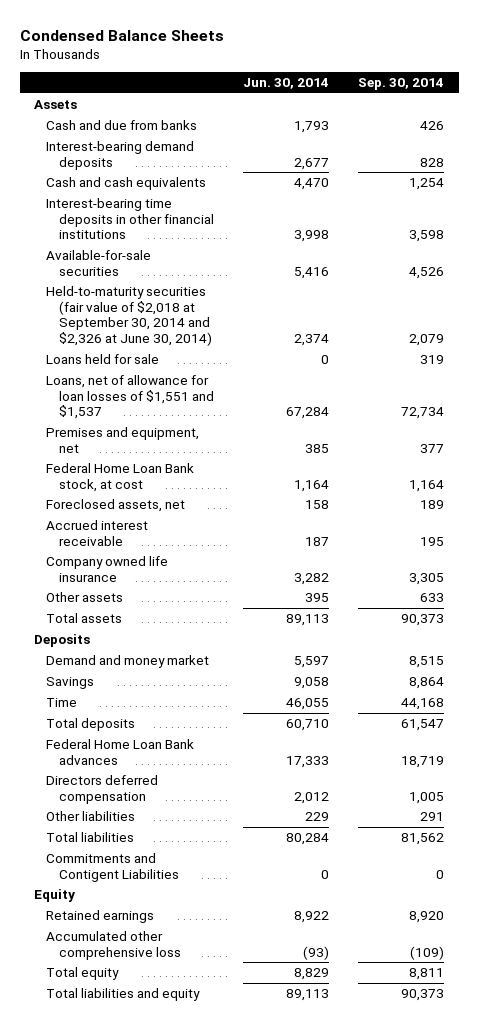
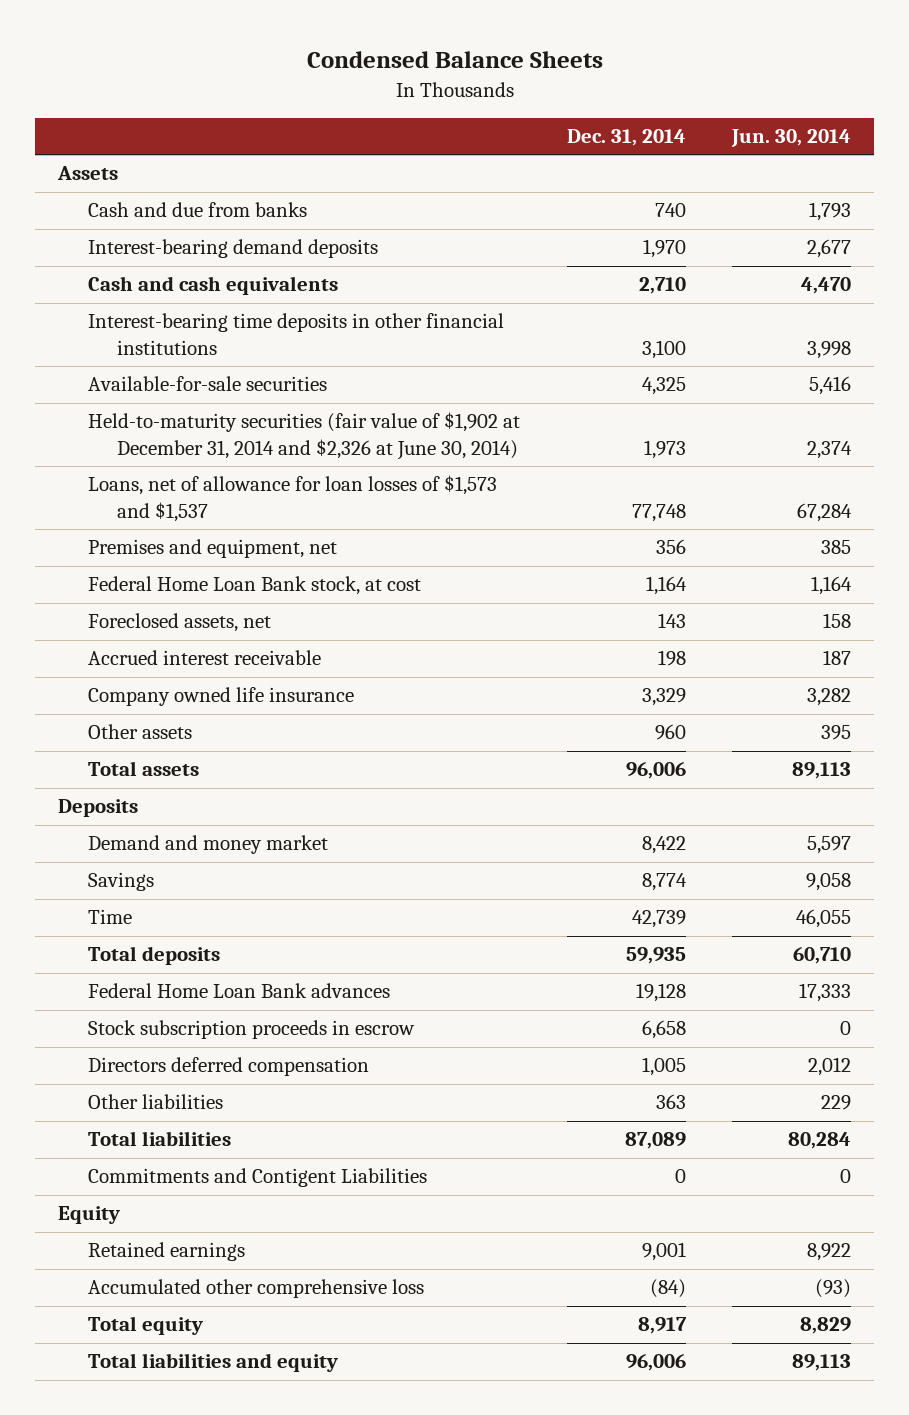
[358,78,445,91] Sep. 30, 2014 -> none
none -> [566,129,686,147] Dec. 31, 2014
[46,354,160,365] Loans held for sale -> none
[46,286,212,346] Held-to-maturity securities (fair value of $2,018 at September 30, 2014 and $2,326 at June 30, 2014) -> [87,412,520,460] Held-to-maturity securities (fair value of $1,902 at December 31, 2014 and $2,326 at June 30, 2014)
[46,375,214,420] Loans, net of allowance for loan losses of $1,551 and $1,537 -> [87,475,497,522] Loans, net of allowance for loan losses of $1,573 and $1,537
none -> [87,1020,415,1040] Stock subscription proceeds in escrow

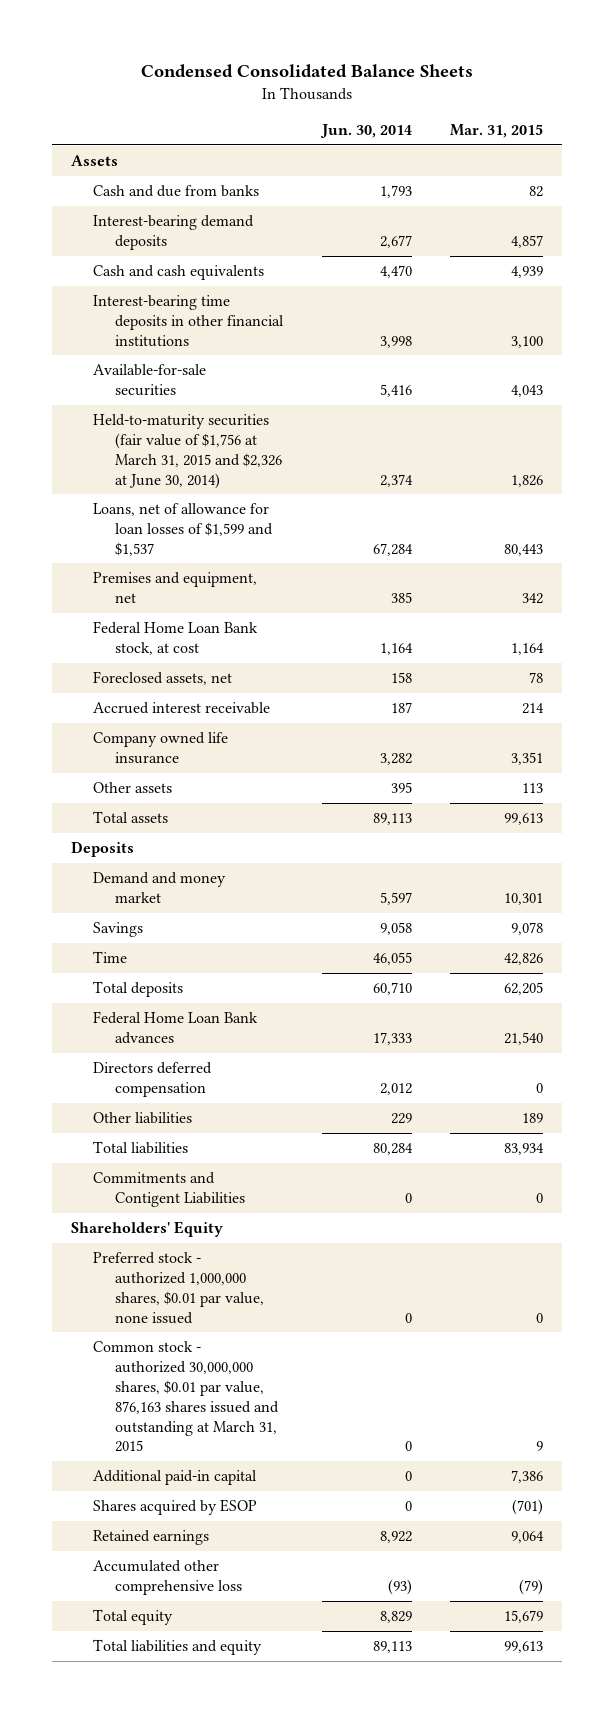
[306,50,603,68] Condensed Balance Sheets -> [141,64,474,79] Condensed Consolidated Balance Sheets
[566,129,686,147] Dec. 31, 2014 -> none
none -> [449,124,543,139] Mar. 31, 2015
[87,412,520,460] Held-to-maturity securities (fair value of $1,902 at December 31, 2014 and $2,326 at June 30, 2014) -> [93,414,283,489] Held-to-maturity securities (fair value of $1,756 at March 31, 2015 and $2,326 at June 30, 2014)
[87,475,497,522] Loans, net of allowance for loan losses of $1,573 and $1,537 -> [93,503,274,556] Loans, net of allowance for loan losses of $1,599 and $1,537
[87,1020,415,1040] Stock subscription proceeds in escrow -> none
[58,1206,121,1225] Equity -> [71,1221,224,1238] Shareholders' Equity
none -> [93,1252,265,1324] Preferred stock - authorized 1,000,000 shares, $0.01 par value, none issued
none -> [93,1341,280,1453] Common stock - authorized 30,000,000 shares, $0.01 par value, 876,163 shares issued and outstanding at March 31, 2015
none -> [93,1470,258,1486] Additional paid-in capital
none -> [93,1499,258,1516] Shares acquired by ESOP

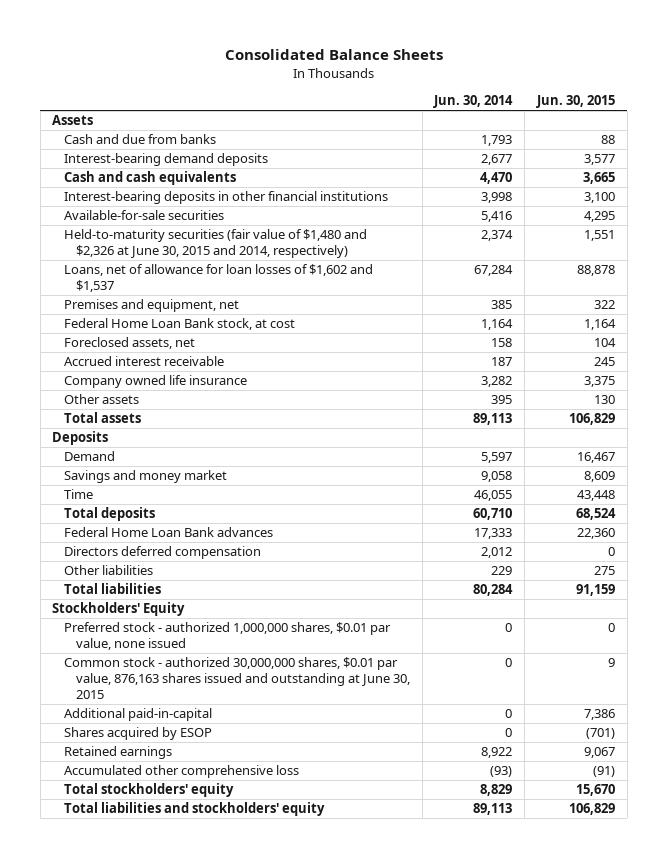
[141,64,474,79] Condensed Consolidated Balance Sheets -> [224,49,443,61] Consolidated Balance Sheets
[449,124,543,139] Mar. 31, 2015 -> none
none -> [535,95,615,109] Jun. 30, 2015
[93,295,285,347] Interest-bearing time deposits in other financial institutions -> [64,191,389,205] Interest-bearing deposits in other financial institutions
[93,414,283,489] Held-to-maturity securities (fair value of $1,756 at March 31, 2015 and $2,326 at June 30, 2014) -> [64,229,368,259] Held-to-maturity securities (fair value of $1,480 and $2,326 at June 30, 2015 and 2014, respectively)
[93,503,274,556] Loans, net of allowance for loan losses of $1,599 and $1,537 -> [64,264,374,293] Loans, net of allowance for loan losses of $1,602 and $1,537
[93,872,227,903] Demand and money market -> [64,451,116,462] Demand
[93,922,144,938] Savings -> [64,470,228,484] Savings and money market
[93,1172,246,1207] Commitments and Contigent Liabilities -> none
[71,1221,224,1238] Shareholders' Equity -> [52,602,186,617] Stockholders' Equity
[93,1341,280,1453] Common stock - authorized 30,000,000 shares, $0.01 par value, 876,163 shares issued and outstanding at March 31, 2015 -> [64,657,410,700] Common stock - authorized 30,000,000 shares, $0.01 par value, 876,163 shares issued and outstanding at June 30, 2015
[93,1470,258,1486] Additional paid-in capital -> [64,708,213,722] Additional paid-in-capital
[93,1609,174,1626] Total equity -> [64,783,235,798] Total stockholders' equity
[93,1639,263,1656] Total liabilities and equity -> [64,802,326,817] Total liabilities and stockholders' equity

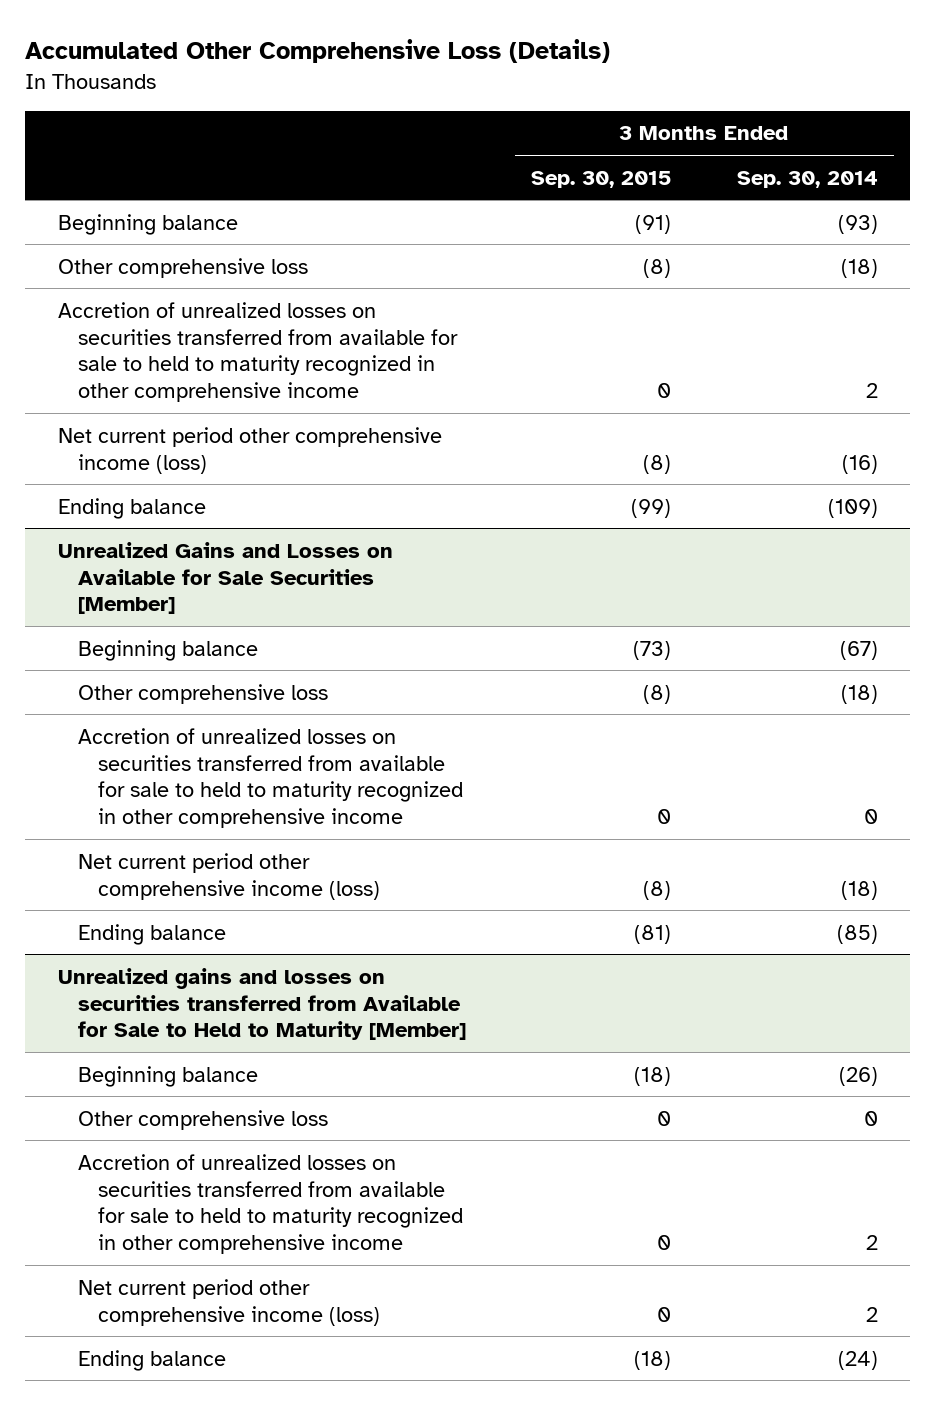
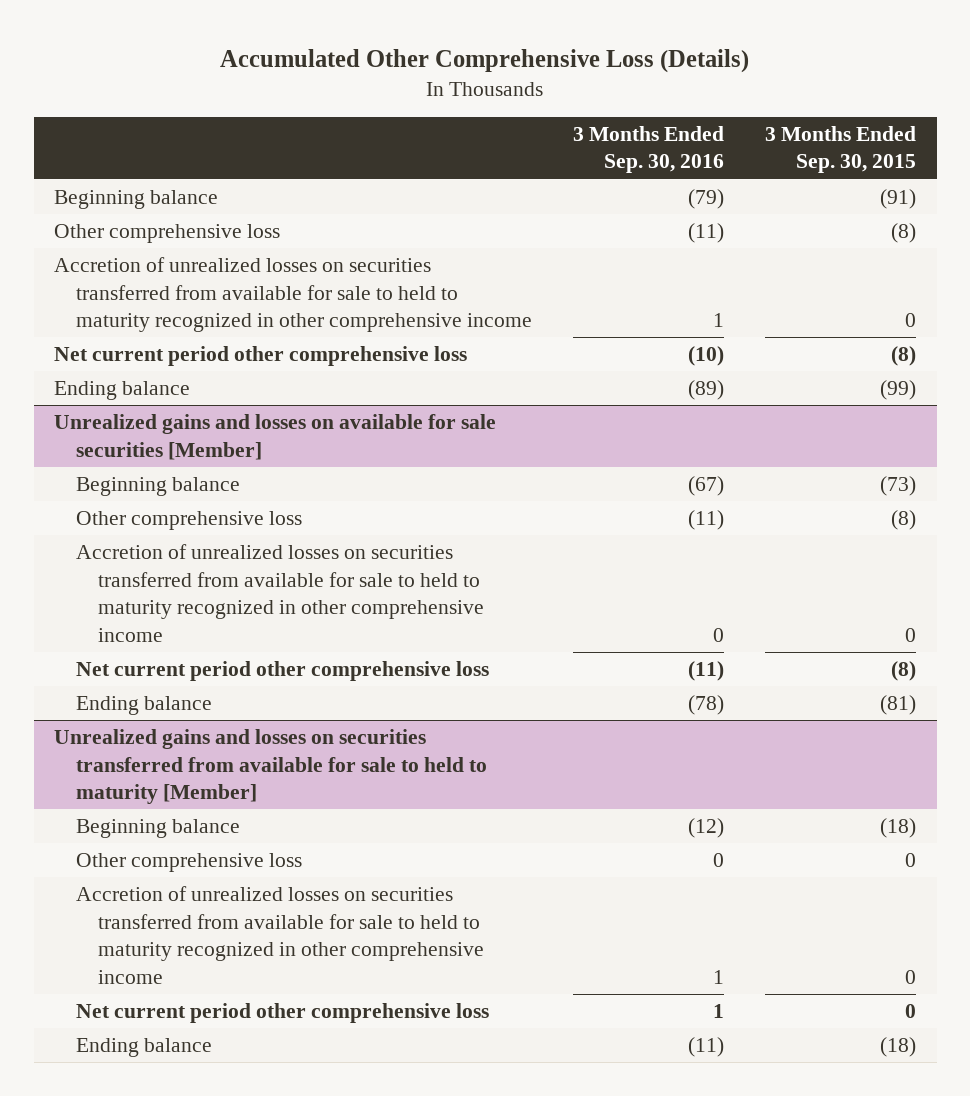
[736,170,878,188] Sep. 30, 2014 -> none
none -> [573,125,725,174] 3 Months Ended Sep. 30, 2016
[58,426,443,474] Net current period other comprehensive income (loss) -> [54,345,468,366] Net current period other comprehensive loss
[58,541,394,615] Unrealized Gains and Losses on Available for Sale Securities [Member] -> [54,413,497,460] Unrealized gains and losses on available for sale securities [Member]
[77,852,380,900] Net current period other comprehensive income (loss) -> [76,660,490,681] Net current period other comprehensive loss
[58,967,466,1041] Unrealized gains and losses on securities transferred from Available for Sale to Held to Maturity [Member] -> [54,728,488,805] Unrealized gains and losses on securities transferred from available for sale to held to maturity [Member]
[77,1278,380,1326] Net current period other comprehensive income (loss) -> [76,1002,490,1023] Net current period other comprehensive loss

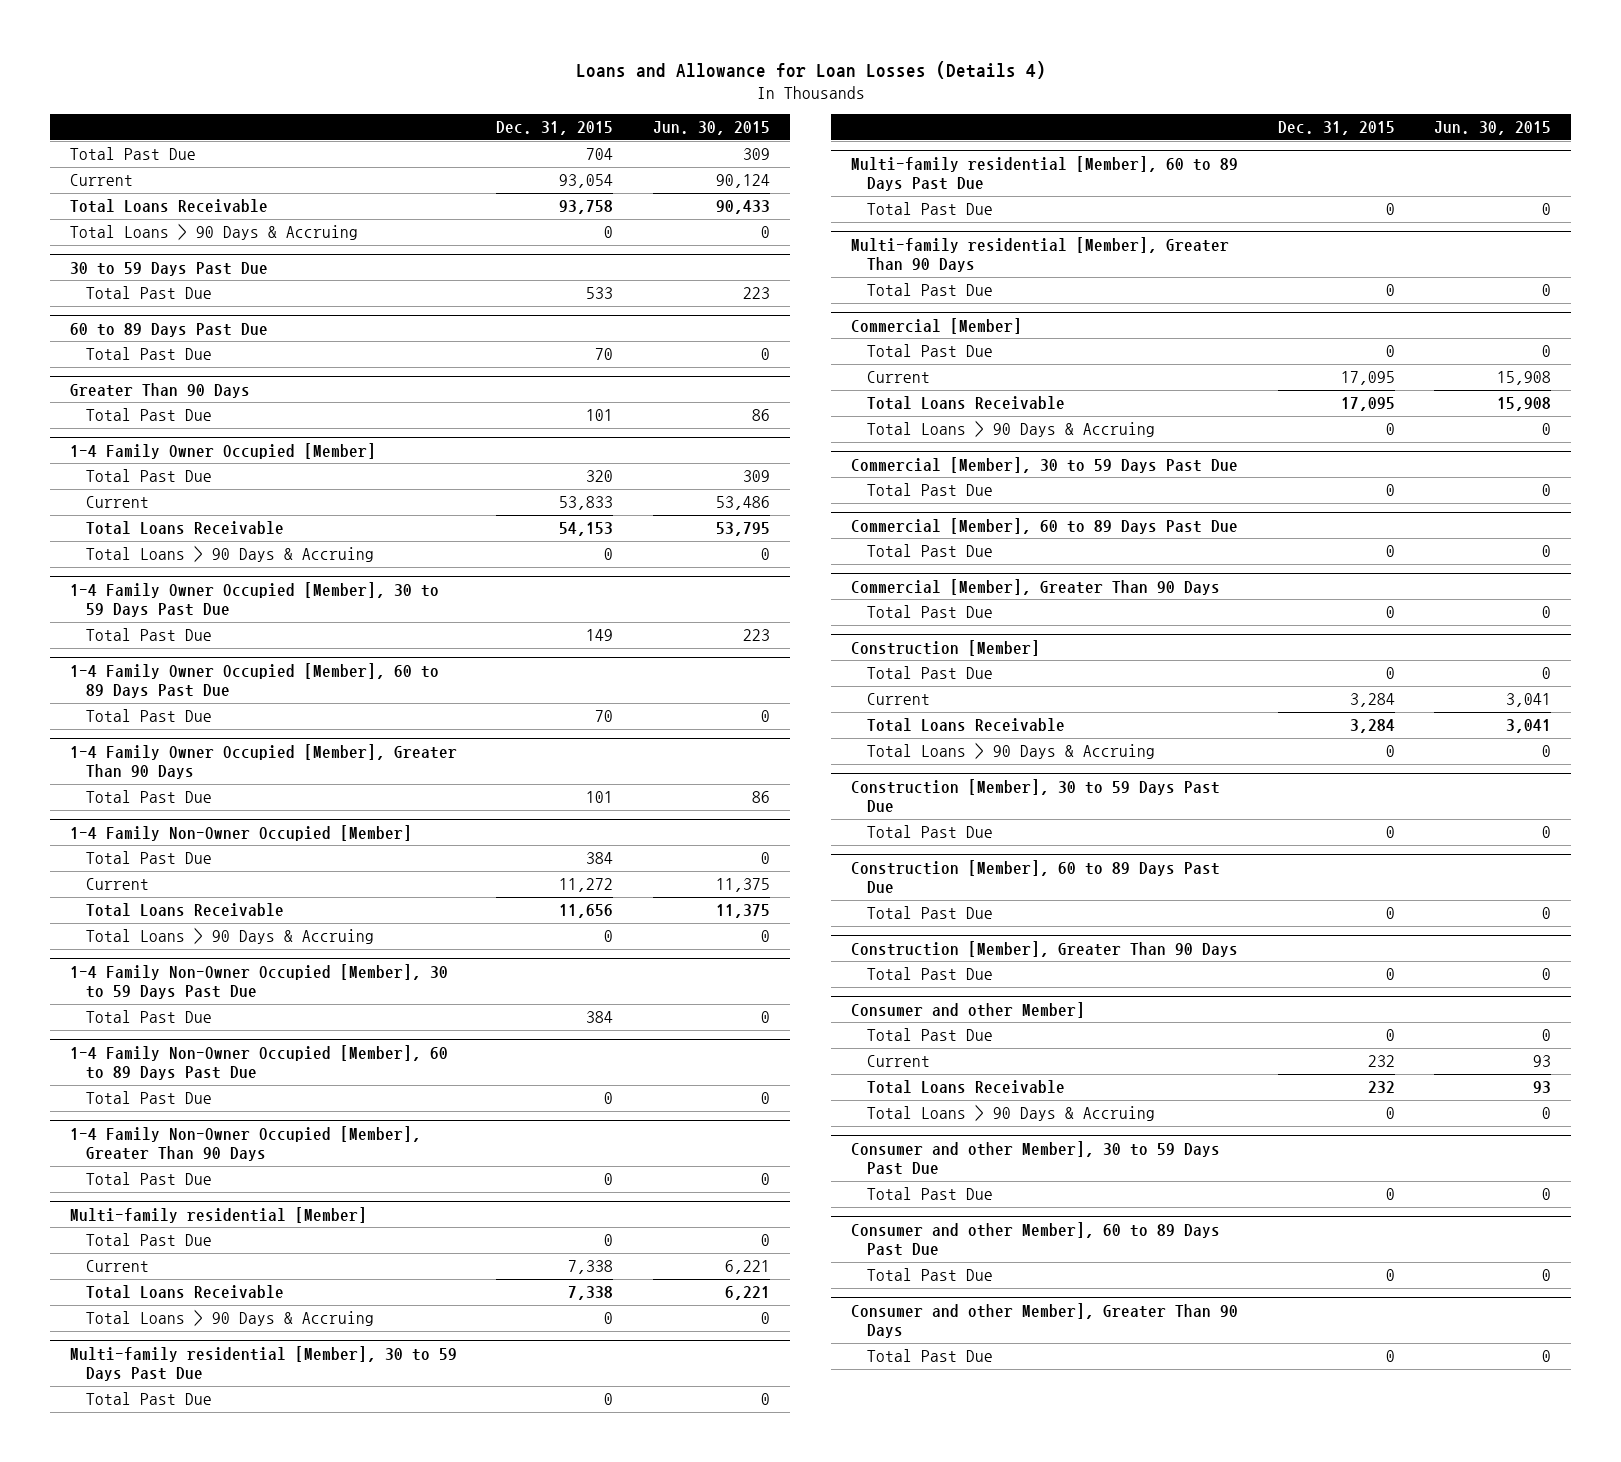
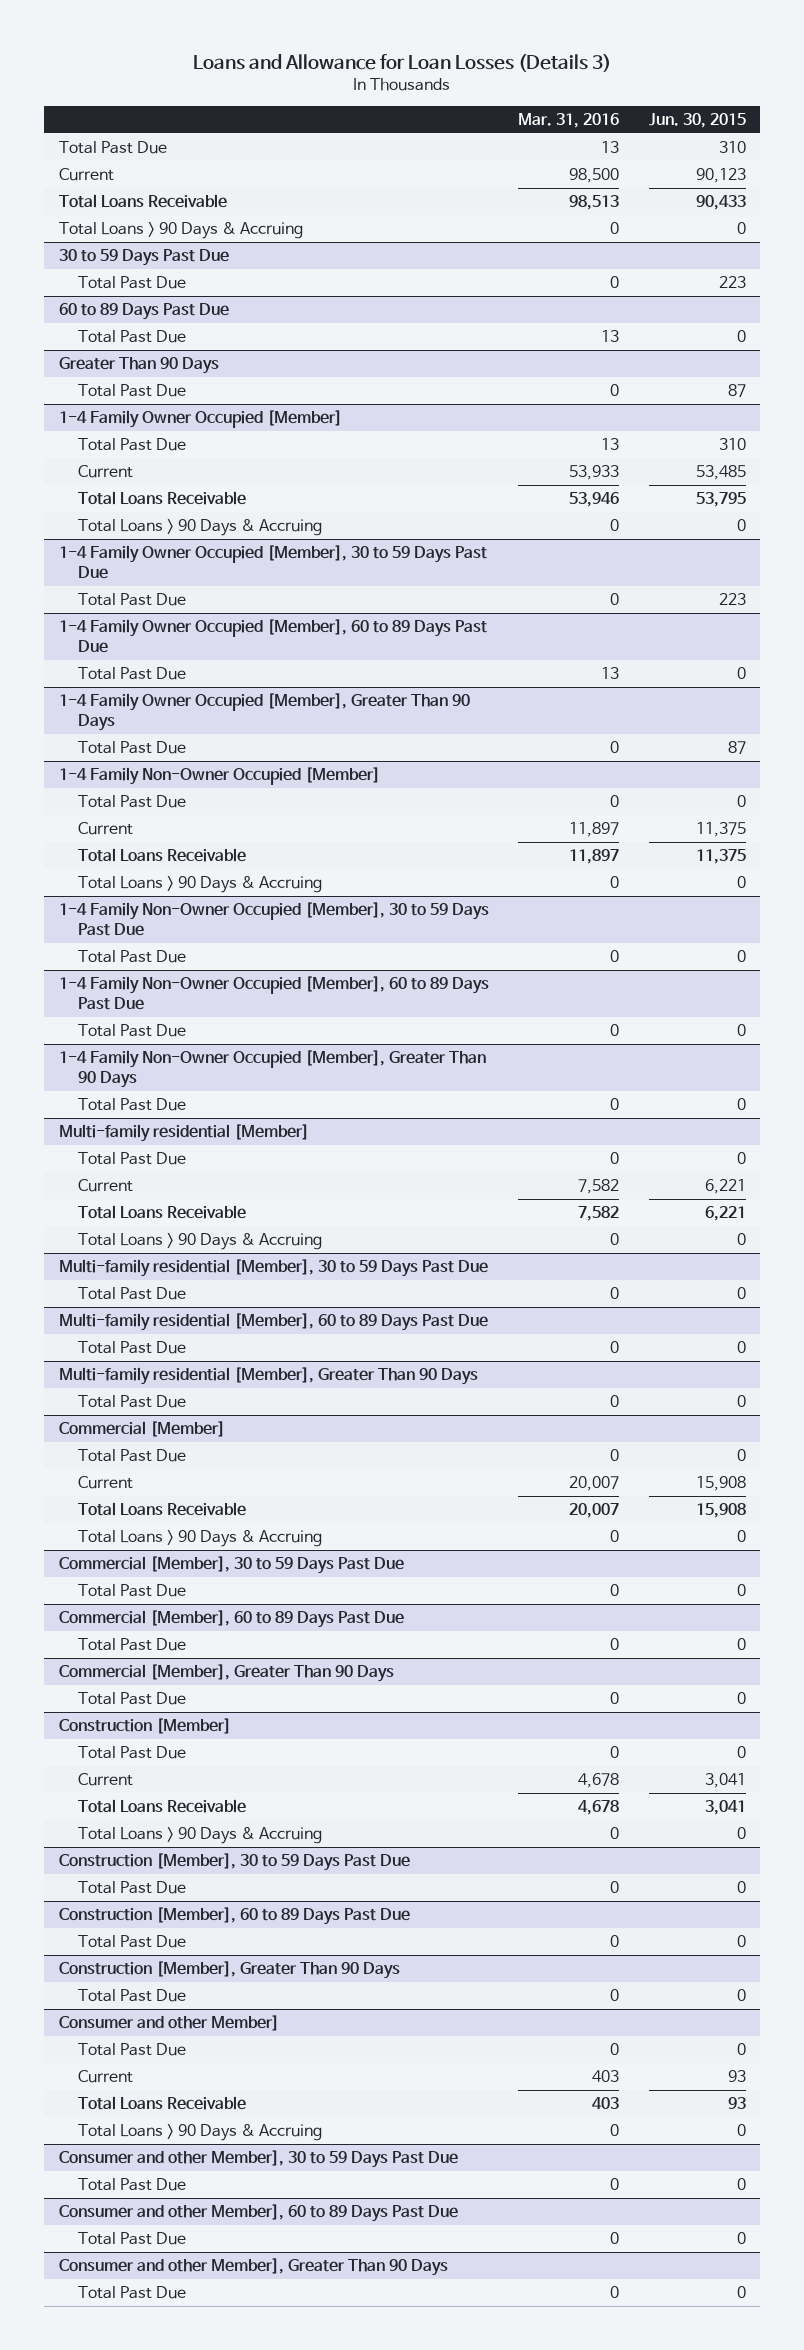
[575,60,1046,79] Loans and Allowance for Loan Losses (Details 4) -> [193,53,612,72] Loans and Allowance for Loan Losses (Details 3)
[496,121,614,136] Dec. 31, 2015 -> none
none -> [518,113,620,129] Mar. 31, 2016
[743,148,771,161] 309 -> [718,141,746,154] 310
[716,174,771,189] 90,124 -> [695,168,746,184] 90,123
[752,409,771,422] 86 -> [727,384,746,398] 87
[743,470,771,483] 309 -> [718,438,746,451] 310
[716,496,771,511] 53,486 -> [695,465,746,481] 53,485
[752,791,771,804] 86 -> [727,741,746,755] 87

